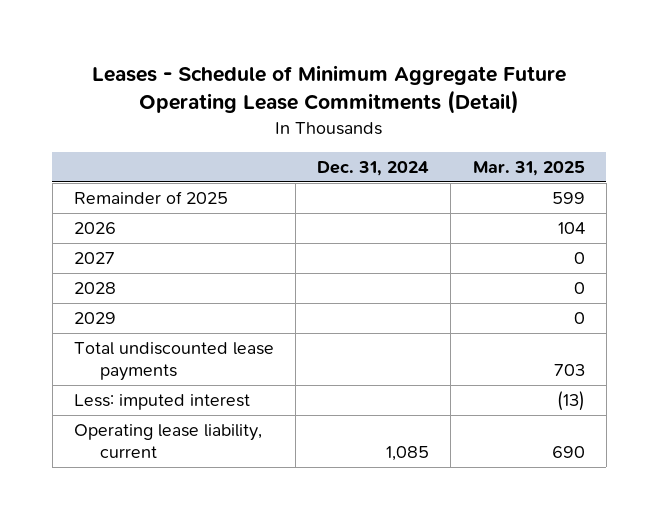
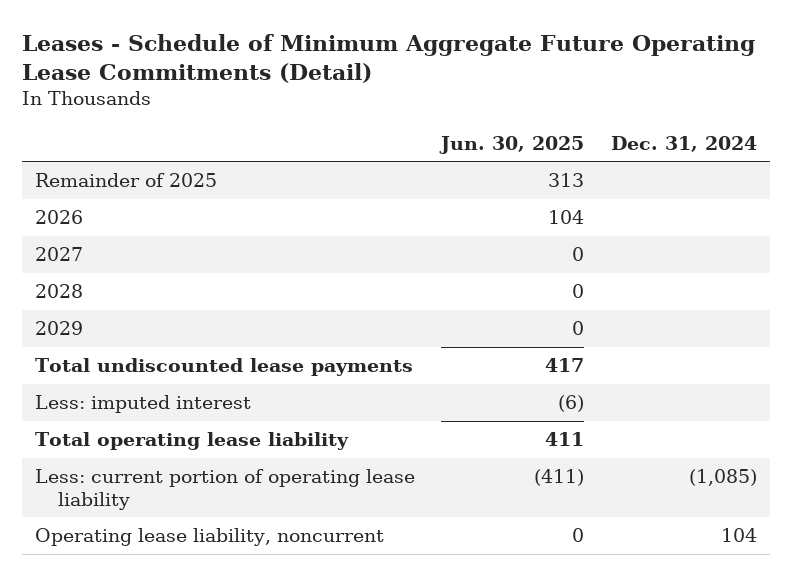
[472,160,585,176] Mar. 31, 2025 -> none
none -> [439,135,585,154] Jun. 30, 2025
none -> [34,432,349,451] Total operating lease liability
[74,424,263,458] Operating lease liability, current -> [34,469,415,510] Less: current portion of operating lease liability
[386,445,430,461] 1,085 -> [688,469,757,487] (1,085)
none -> [34,528,384,547] Operating lease liability, noncurrent

